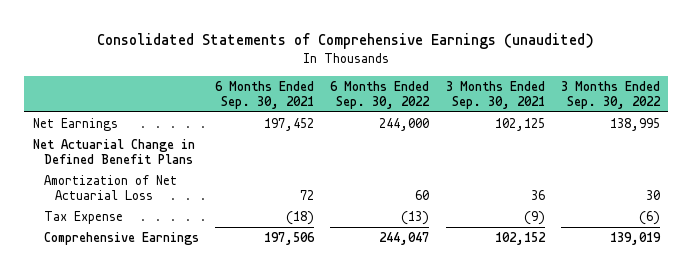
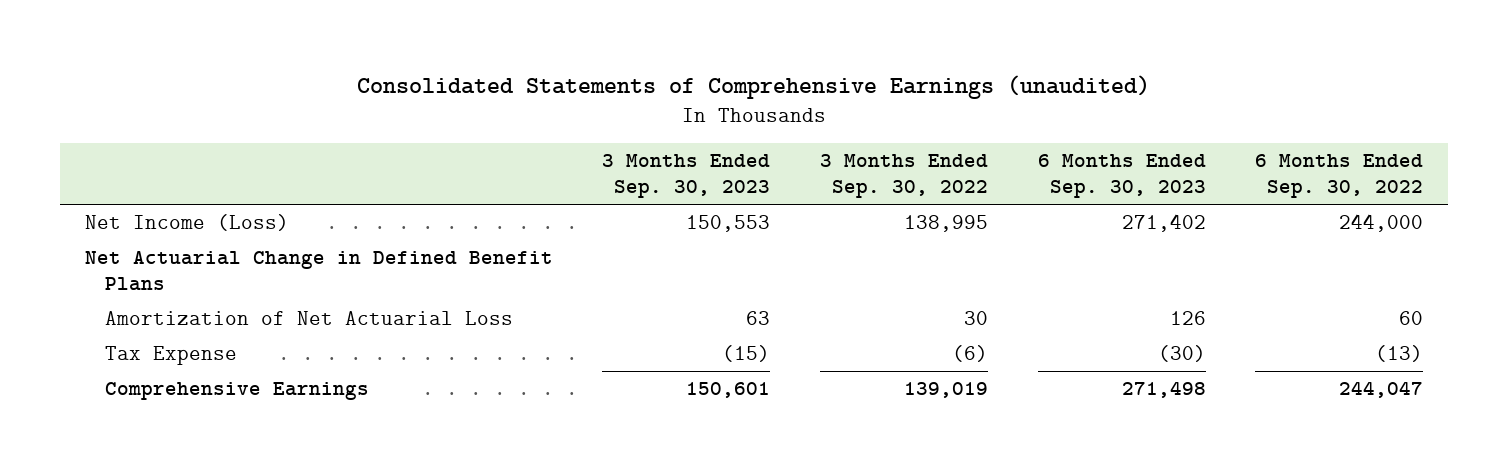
[215,80,315,110] 6 Months Ended Sep. 30, 2021 -> none
[445,80,545,110] 3 Months Ended Sep. 30, 2021 -> none
none -> [602,154,771,198] 3 Months Ended Sep. 30, 2023
none -> [1037,154,1206,198] 6 Months Ended Sep. 30, 2023
[32,117,118,131] Net Earnings -> [84,214,289,232] Net Income (Loss)

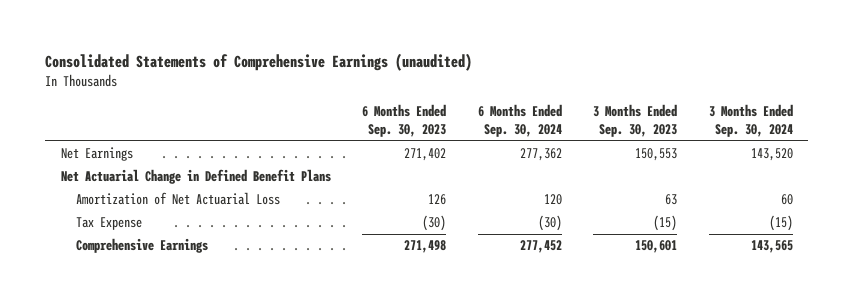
[819,154,988,198] 3 Months Ended Sep. 30, 2022 -> none
[1255,154,1424,198] 6 Months Ended Sep. 30, 2022 -> none
none -> [477,104,562,137] 6 Months Ended Sep. 30, 2024
none -> [708,104,793,137] 3 Months Ended Sep. 30, 2024
[84,214,289,232] Net Income (Loss) -> [60,147,133,162] Net Earnings

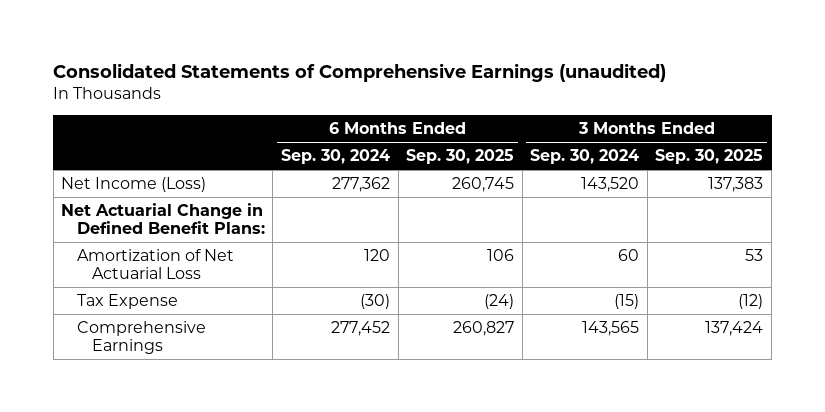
[362,104,447,137] 6 Months Ended Sep. 30, 2023 -> none
[593,104,678,137] 3 Months Ended Sep. 30, 2023 -> none
none -> [406,149,515,165] Sep. 30, 2025
none -> [655,149,764,165] Sep. 30, 2025
[60,147,133,162] Net Earnings -> [61,177,207,193] Net Income (Loss)
[60,169,331,185] Net Actuarial Change in Defined Benefit Plans -> [61,203,265,235] Net Actuarial Change in Defined Benefit Plans:

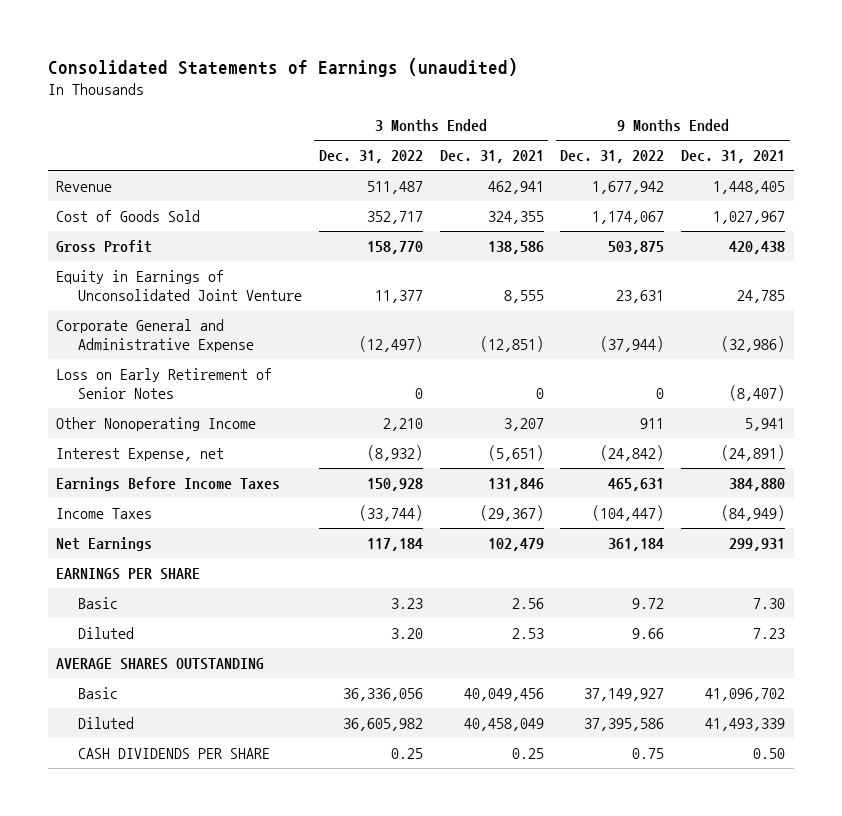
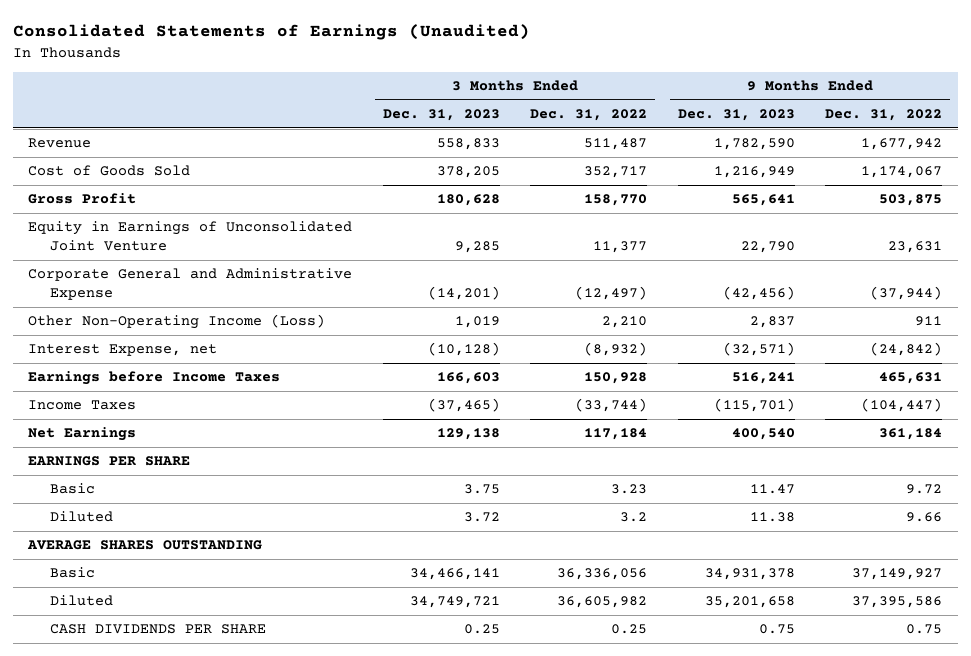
[47,57,518,77] Consolidated Statements of Earnings (unaudited) -> [12,24,530,41] Consolidated Statements of Earnings (Unaudited)
[439,150,544,164] Dec. 31, 2021 -> none
[681,150,786,164] Dec. 31, 2021 -> none
none -> [382,109,500,122] Dec. 31, 2023
none -> [677,109,795,122] Dec. 31, 2023
[56,368,273,400] Loss on Early Retirement of Senior Notes -> none
[56,417,257,432] Other Nonoperating Income -> [28,314,326,330] Other Non-Operating Income (Loss)
[56,477,281,492] Earnings Before Income Taxes -> [28,371,281,386] Earnings before Income Taxes
[390,628,423,640] 3.20 -> [620,512,648,523] 3.2

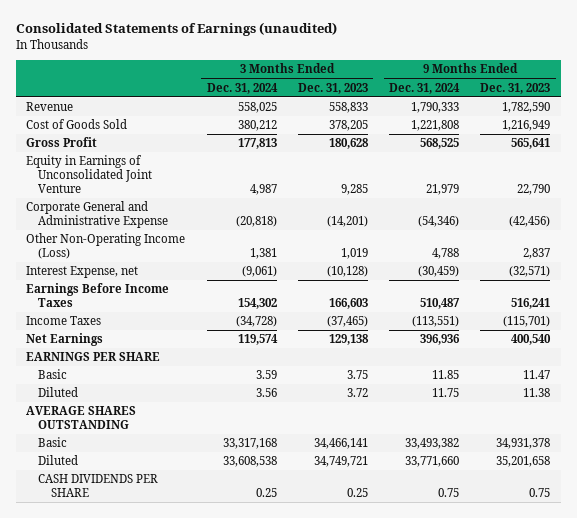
[12,24,530,41] Consolidated Statements of Earnings (Unaudited) -> [15,22,337,37] Consolidated Statements of Earnings (unaudited)
[530,109,648,122] Dec. 31, 2022 -> none
[825,109,943,122] Dec. 31, 2022 -> none
none -> [206,82,278,94] Dec. 31, 2024
none -> [389,82,461,94] Dec. 31, 2024
[28,371,281,386] Earnings before Income Taxes -> [26,283,170,308] Earnings Before Income Taxes

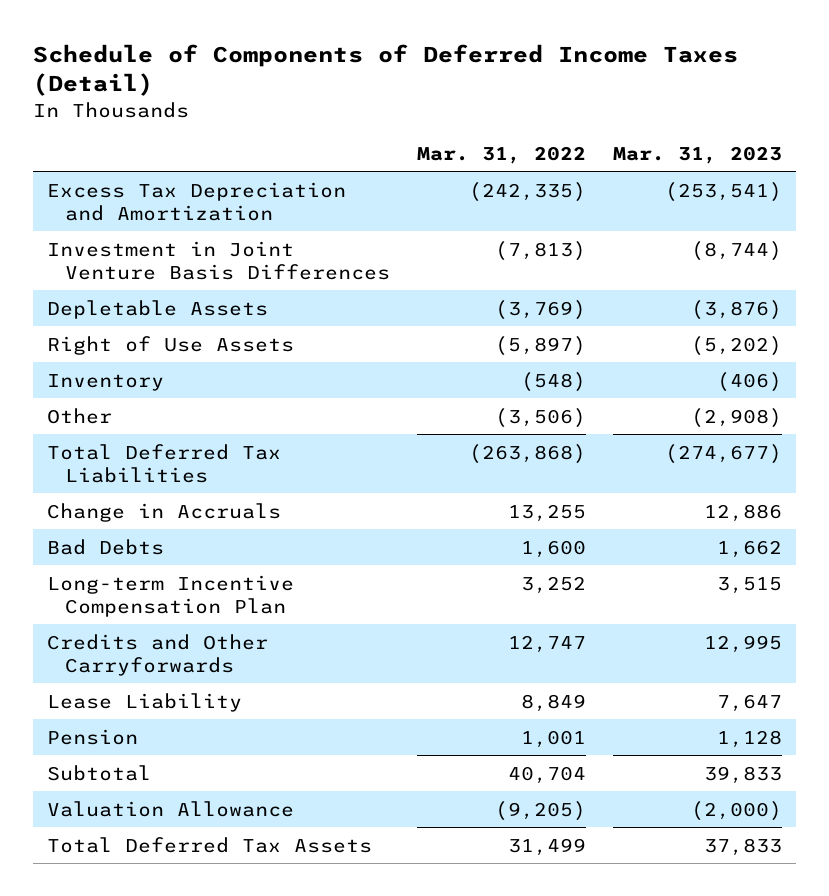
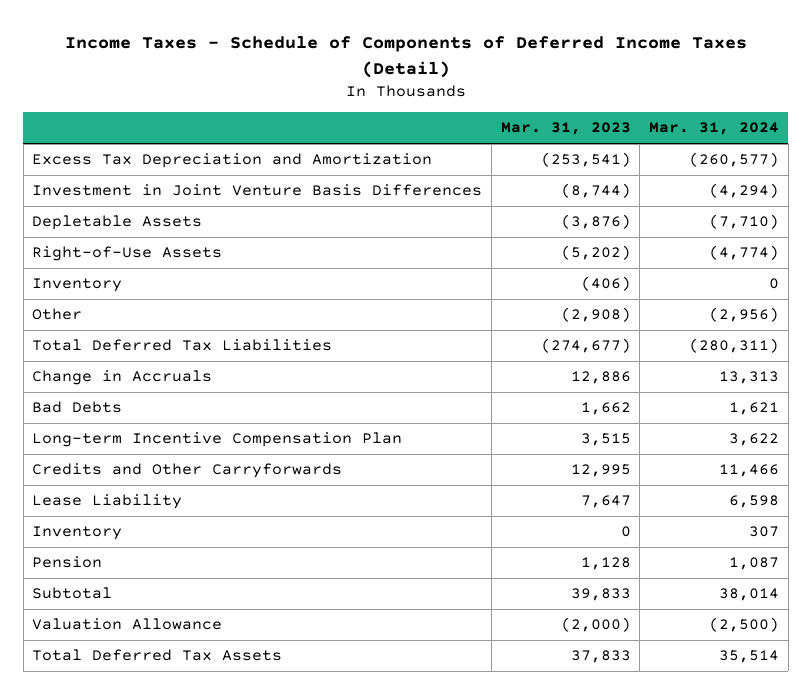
[33,44,739,97] Schedule of Components of Deferred Income Taxes (Detail) -> [64,36,747,78] Income Taxes - Schedule of Components of Deferred Income Taxes (Detail)
[416,145,586,164] Mar. 31, 2022 -> none
none -> [649,122,780,136] Mar. 31, 2024
[47,335,295,355] Right of Use Assets -> [32,246,223,262] Right-of-Use Assets
none -> [32,526,123,541] Inventory

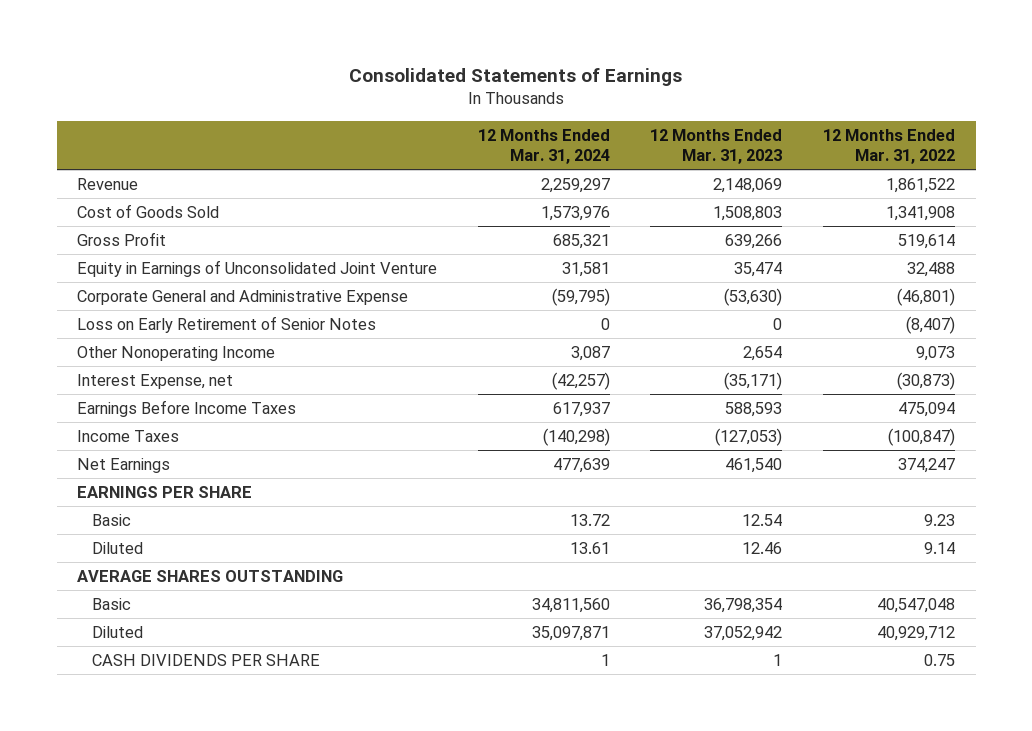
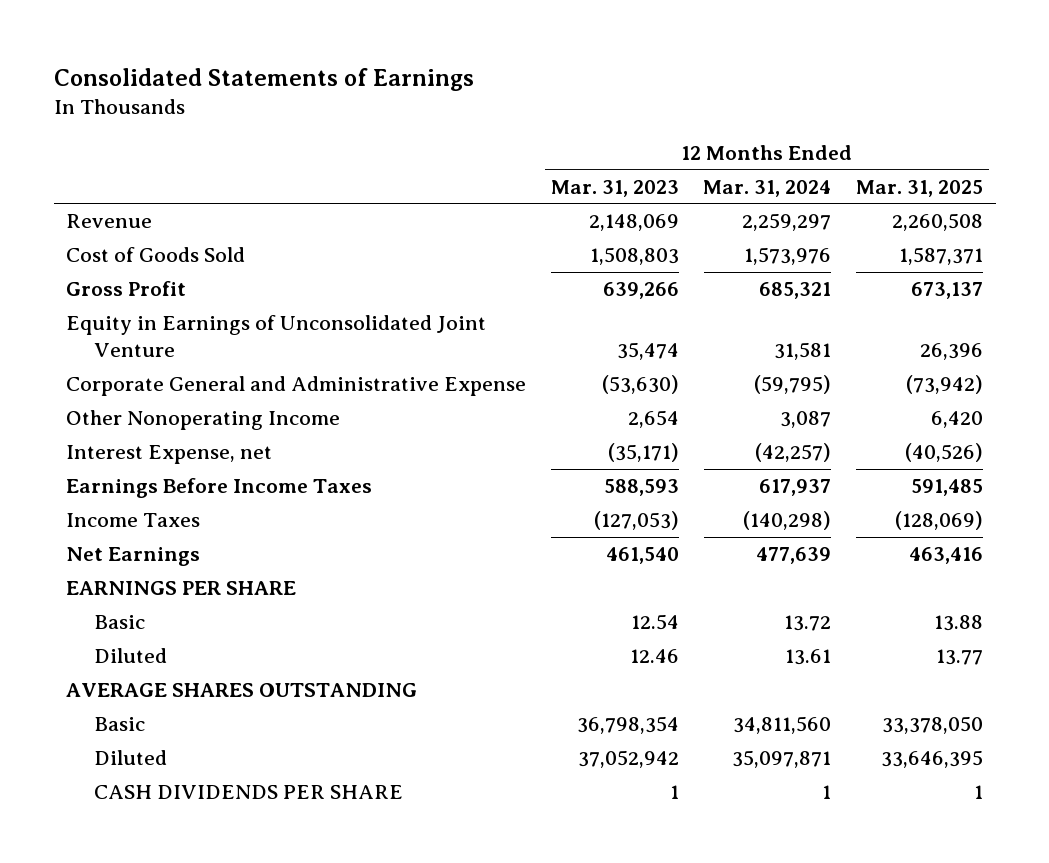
[823,128,956,164] 12 Months Ended Mar. 31, 2022 -> none
none -> [856,179,984,197] Mar. 31, 2025
[76,316,376,334] Loss on Early Retirement of Senior Notes -> none

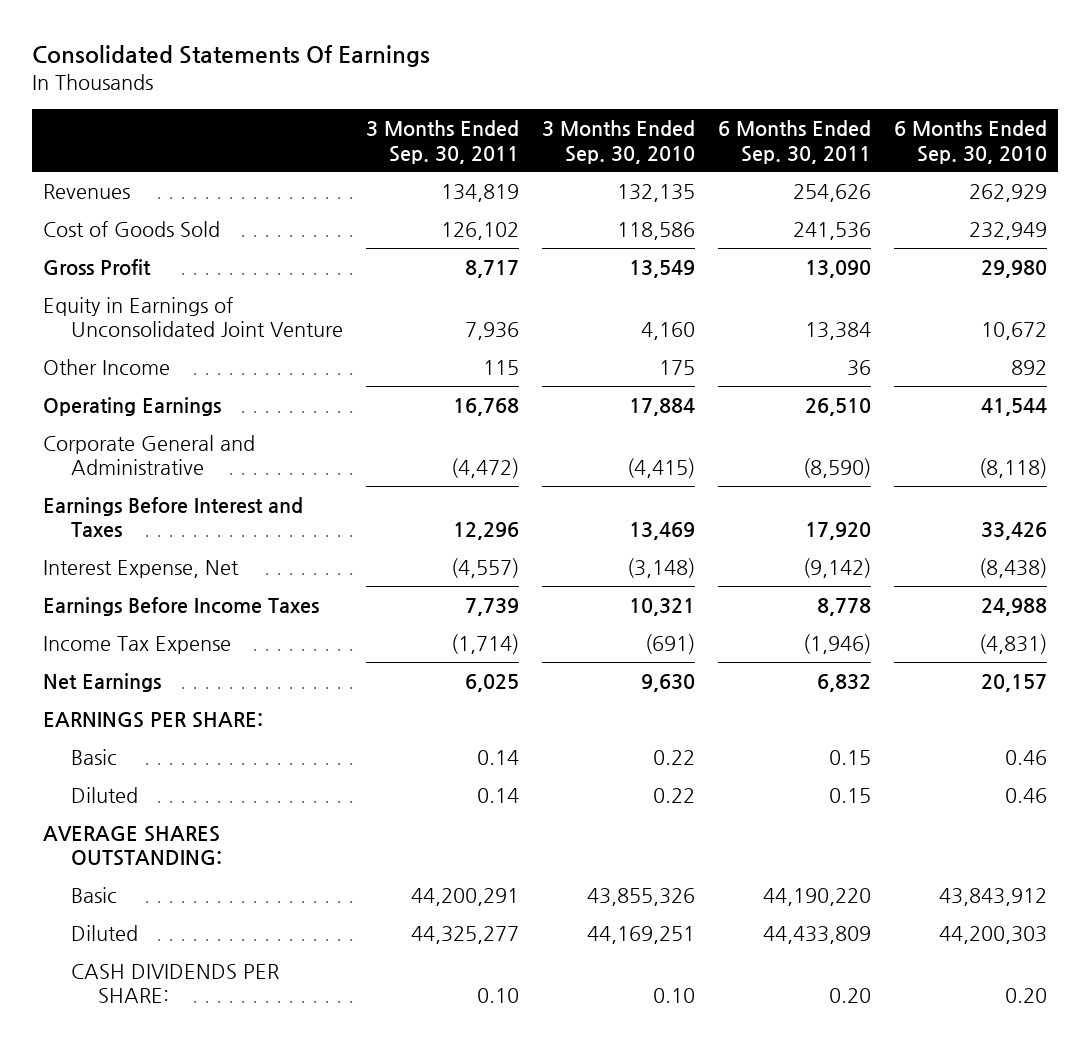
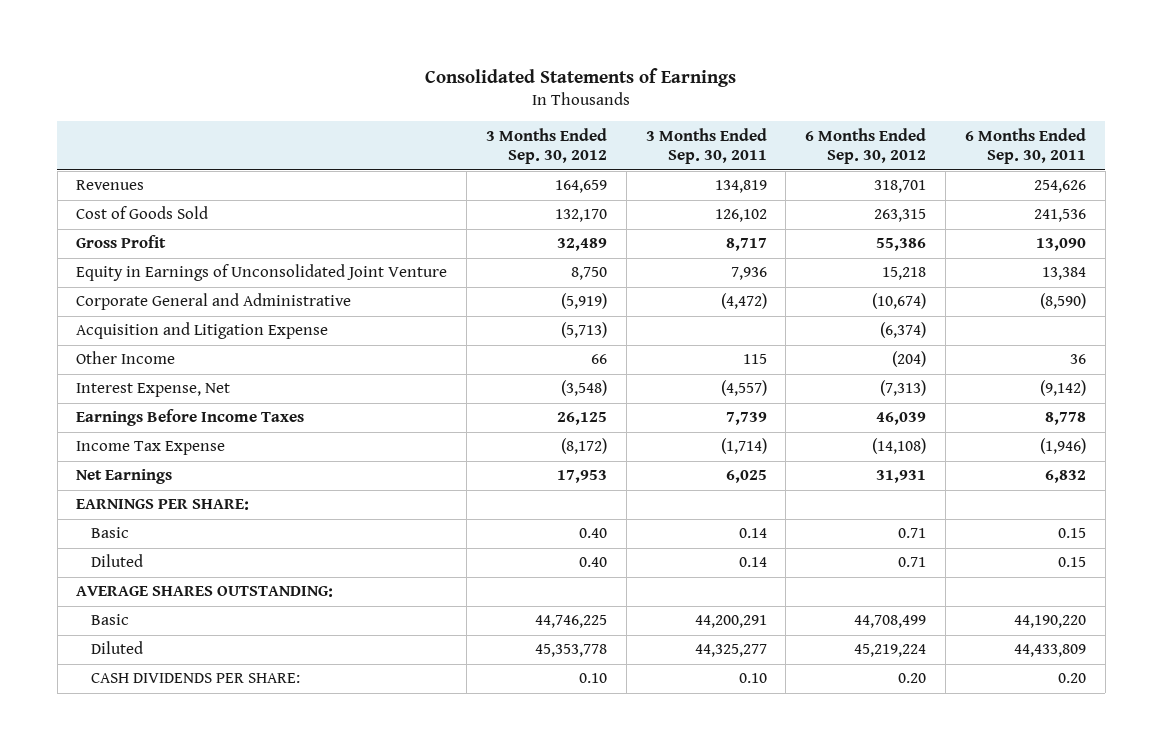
[31,45,430,68] Consolidated Statements Of Earnings -> [425,67,737,87] Consolidated Statements of Earnings
[541,119,695,164] 3 Months Ended Sep. 30, 2010 -> none
[893,119,1047,164] 6 Months Ended Sep. 30, 2010 -> none
none -> [485,127,607,165] 3 Months Ended Sep. 30, 2012
none -> [805,127,927,165] 6 Months Ended Sep. 30, 2012
[43,396,222,416] Operating Earnings -> none
[43,496,304,538] Earnings Before Interest and Taxes -> none
none -> [76,322,329,340] Acquisition and Litigation Expense
[43,358,171,375] Other Income -> [76,351,176,365] Other Income

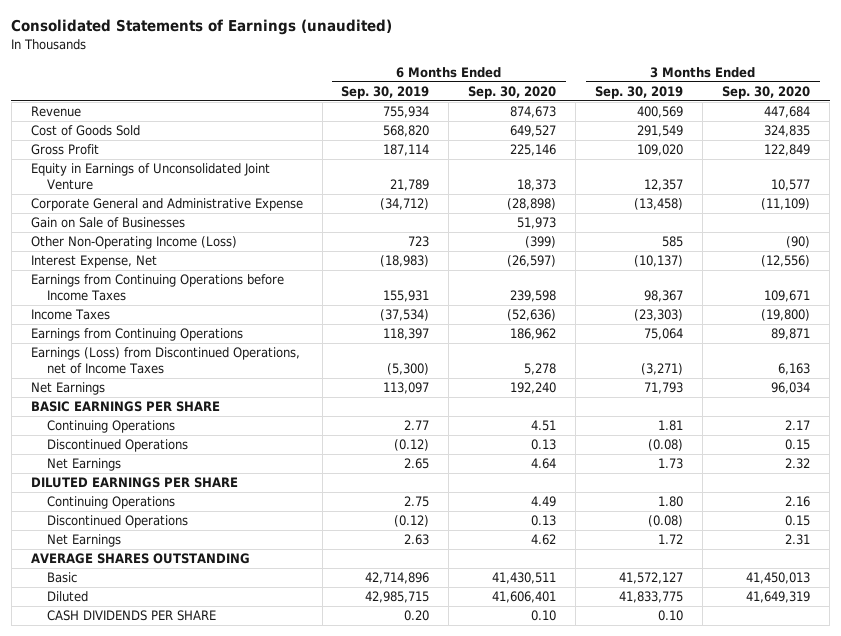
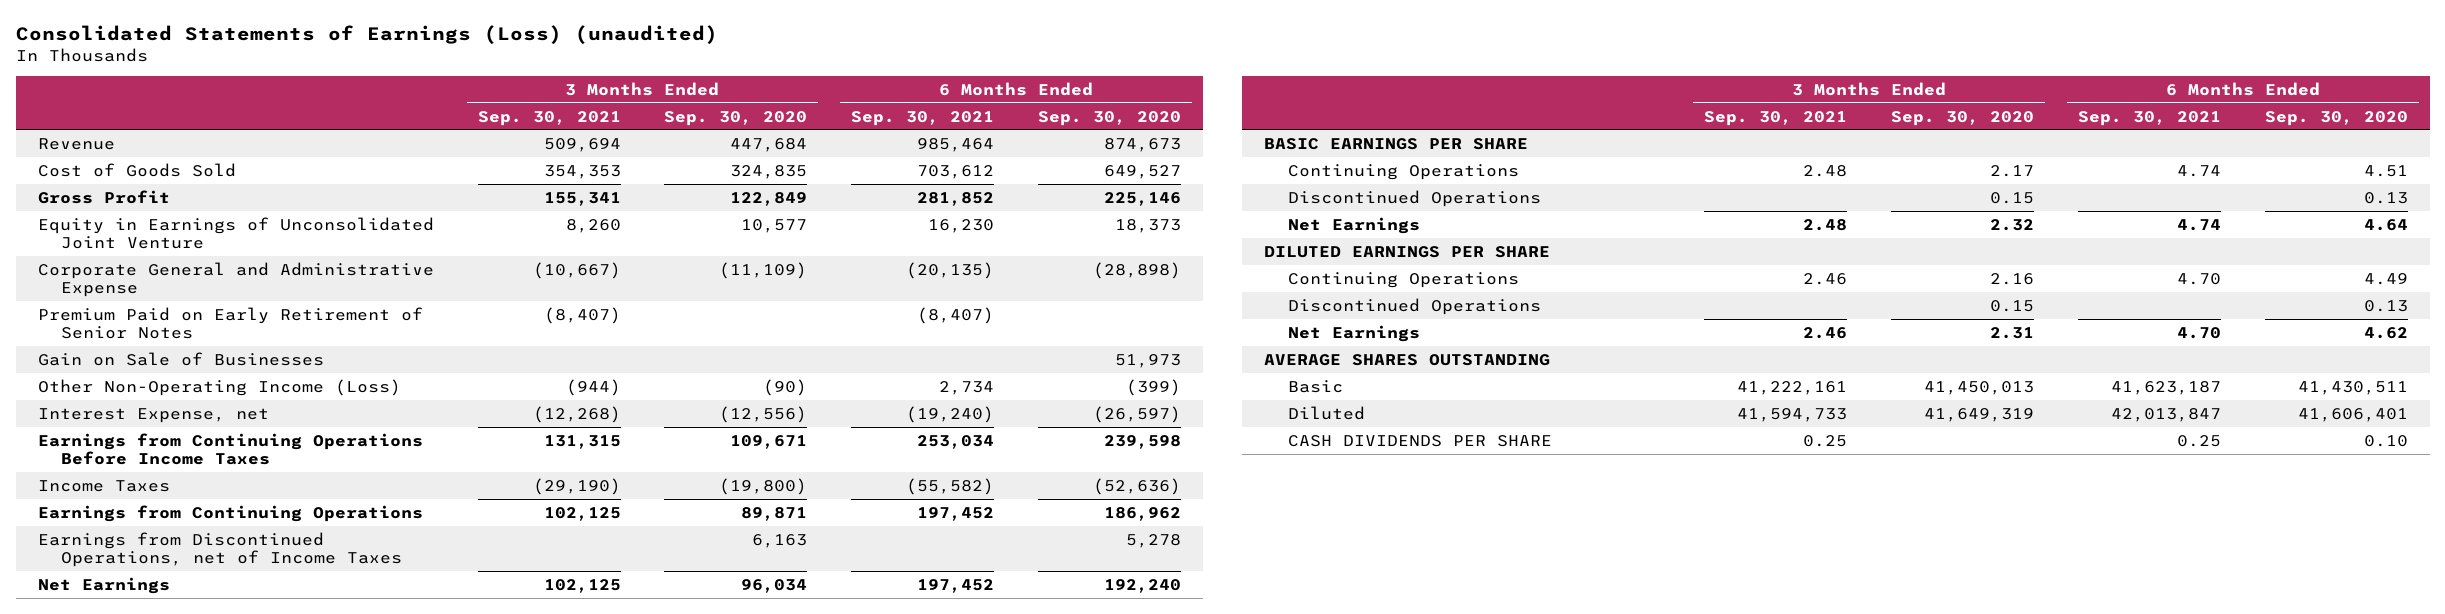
[11,19,393,36] Consolidated Statements of Earnings (unaudited) -> [15,24,718,44] Consolidated Statements of Earnings (Loss) (unaudited)
[341,86,430,100] Sep. 30, 2019 -> none
[595,86,684,100] Sep. 30, 2019 -> none
none -> [477,110,621,126] Sep. 30, 2021
none -> [851,110,995,126] Sep. 30, 2021
none -> [37,306,423,340] Premium Paid on Early Retirement of Senior Notes
[30,255,157,269] Interest Expense, Net -> [37,407,269,423] Interest Expense, net
[30,274,284,302] Earnings from Continuing Operations before Income Taxes -> [37,432,423,466] Earnings from Continuing Operations Before Income Taxes
[30,347,300,375] Earnings (Loss) from Discontinued Operations, net of Income Taxes -> [37,531,403,568] Earnings from Discontinued Operations, net of Income Taxes

